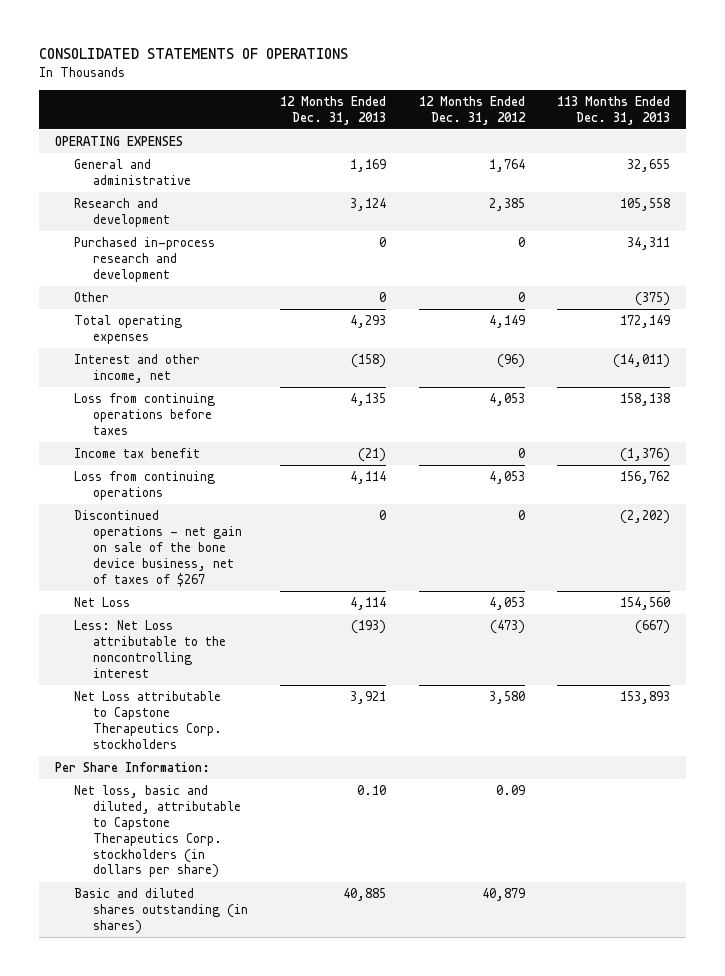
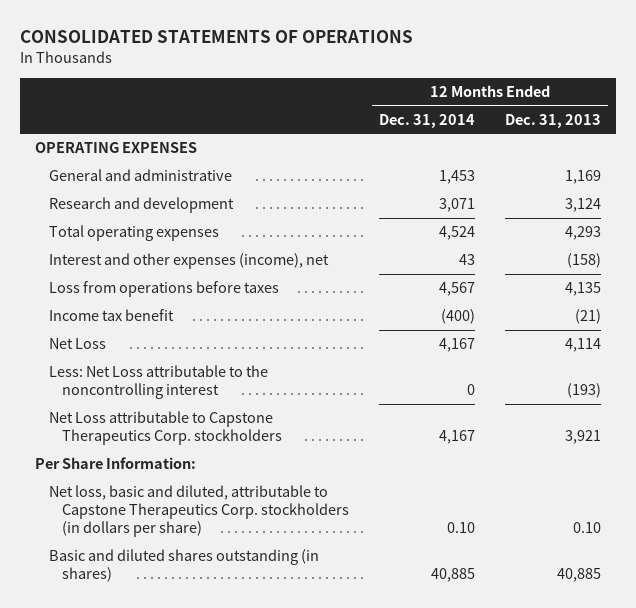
[418,95,526,125] 12 Months Ended Dec. 31, 2012 -> none
[556,95,670,125] 113 Months Ended Dec. 31, 2013 -> none
none -> [379,113,476,128] Dec. 31, 2014
[73,237,215,282] Purchased in-process research and development -> none
[73,292,109,303] Other -> none
[73,354,200,384] Interest and other income, net -> [48,253,329,270] Interest and other expenses (income), net
[73,393,215,435] Loss from continuing operations before taxes -> [48,281,279,298] Loss from operations before taxes
[73,471,215,501] Loss from continuing operations -> none
[73,510,243,587] Discontinued operations - net gain on sale of the bone device business, net of taxes of $267 -> none

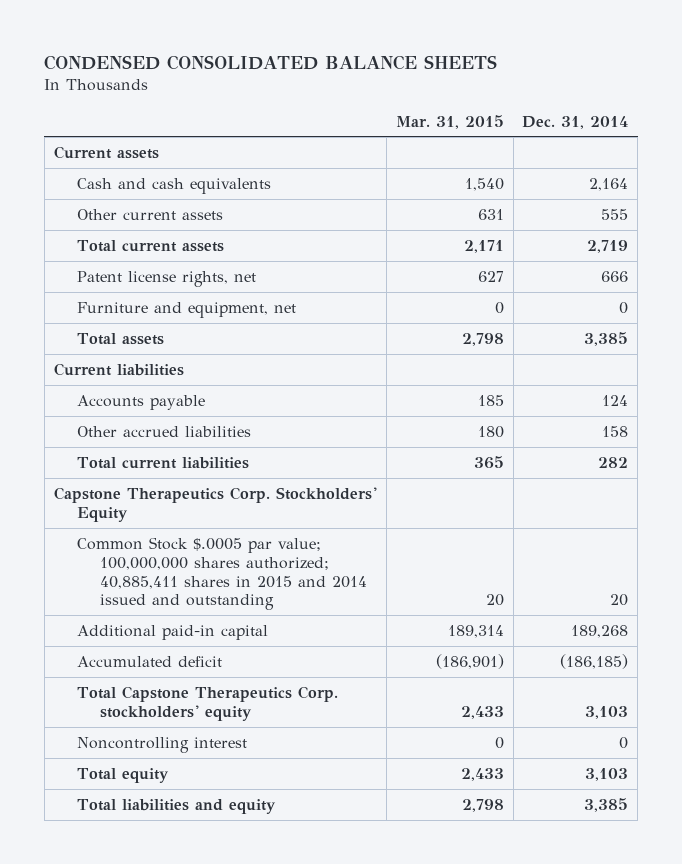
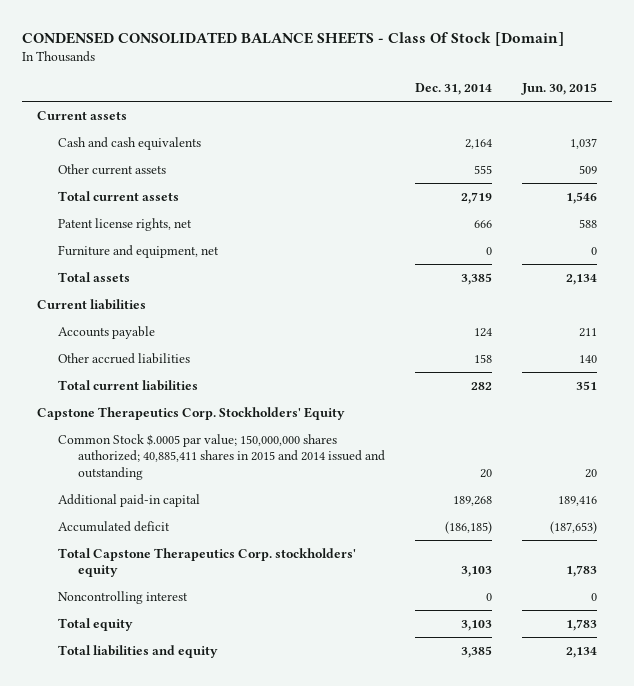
[44,54,498,70] CONDENSED CONSOLIDATED BALANCE SHEETS -> [22,32,565,47] CONDENSED CONSOLIDATED BALANCE SHEETS - Class Of Stock [Domain]
[395,114,504,129] Mar. 31, 2015 -> none
none -> [520,83,597,96] Jun. 30, 2015
[76,536,367,611] Common Stock $.0005 par value; 100,000,000 shares authorized; 40,885,411 shares in 2015 and 2014 issued and outstanding -> [57,433,386,480] Common Stock $.0005 par value; 150,000,000 shares authorized; 40,885,411 shares in 2015 and 2014 issued and outstanding

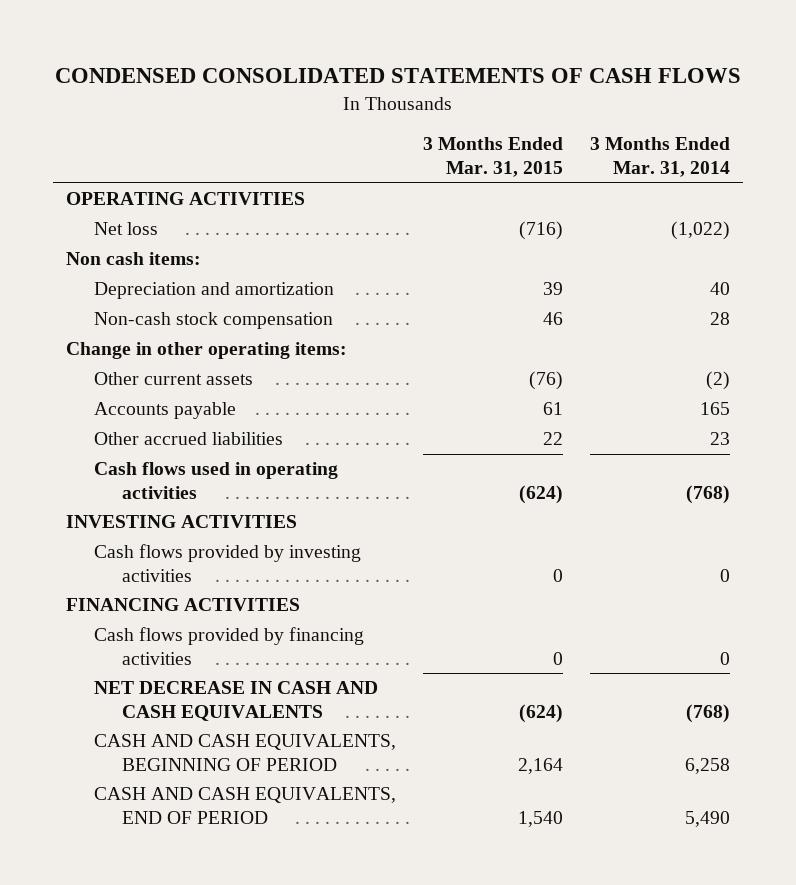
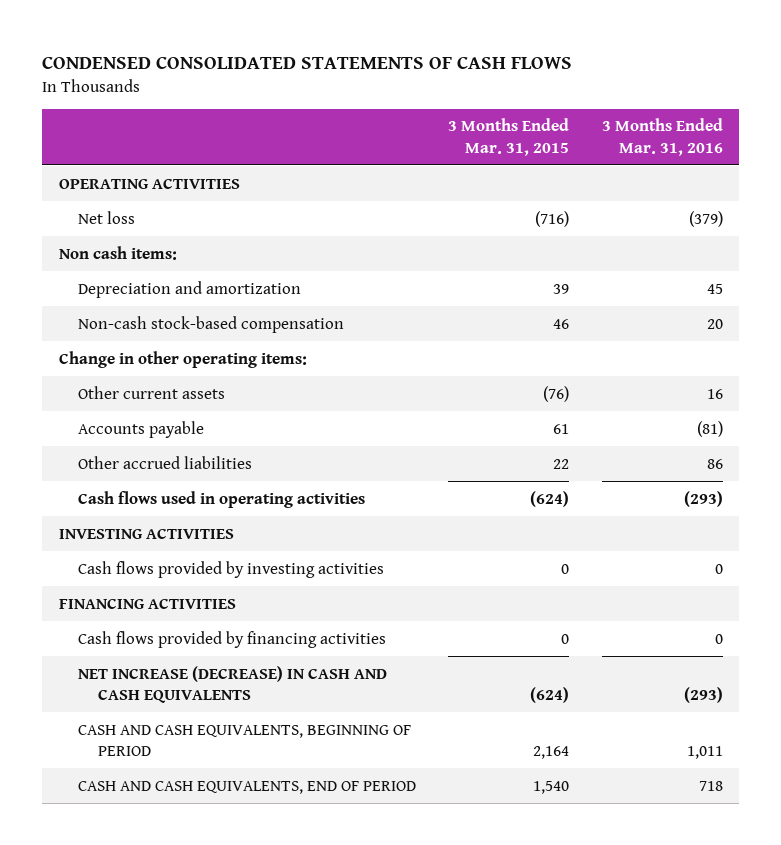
[589,137,730,178] 3 Months Ended Mar. 31, 2014 -> none
none -> [601,118,723,156] 3 Months Ended Mar. 31, 2016
[94,312,334,330] Non-cash stock compensation -> [78,315,345,333] Non-cash stock-based compensation
[94,681,379,722] NET DECREASE IN CASH AND CASH EQUIVALENTS -> [78,665,388,703] NET INCREASE (DECREASE) IN CASH AND CASH EQUIVALENTS

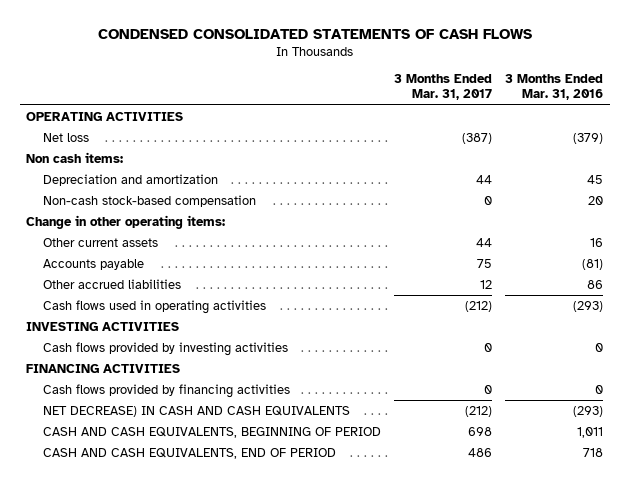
[448,118,570,156] 3 Months Ended Mar. 31, 2015 -> none
none -> [394,74,493,101] 3 Months Ended Mar. 31, 2017
[78,665,388,703] NET INCREASE (DECREASE) IN CASH AND CASH EQUIVALENTS -> [43,405,351,417] NET DECREASE) IN CASH AND CASH EQUIVALENTS

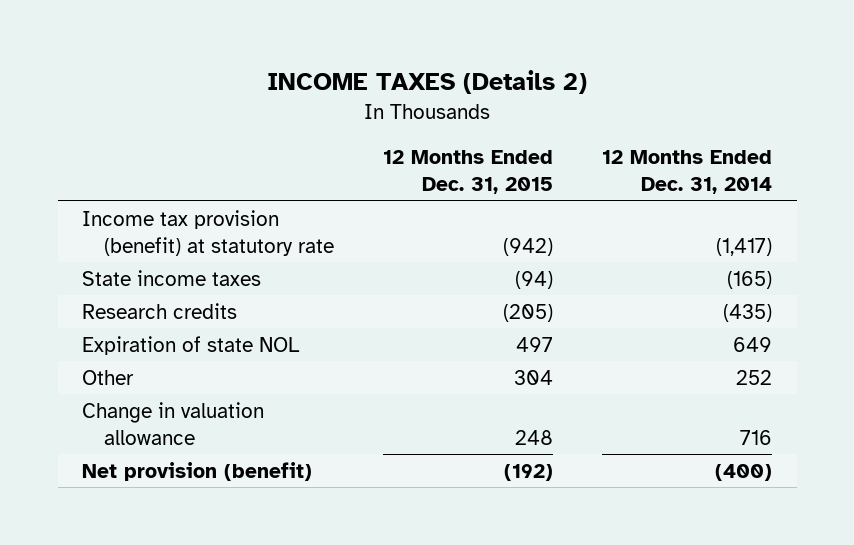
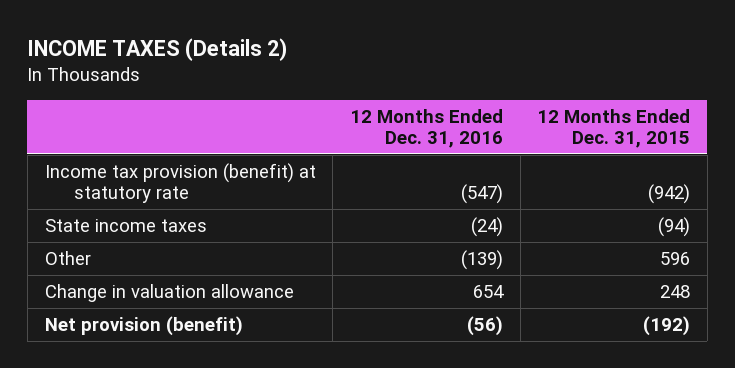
[602,150,773,195] 12 Months Ended Dec. 31, 2014 -> none
none -> [349,108,503,149] 12 Months Ended Dec. 31, 2016
[82,302,238,319] Research credits -> none
[82,335,301,355] Expiration of state NOL -> none
[513,369,553,385] 304 -> [660,251,691,265] 596

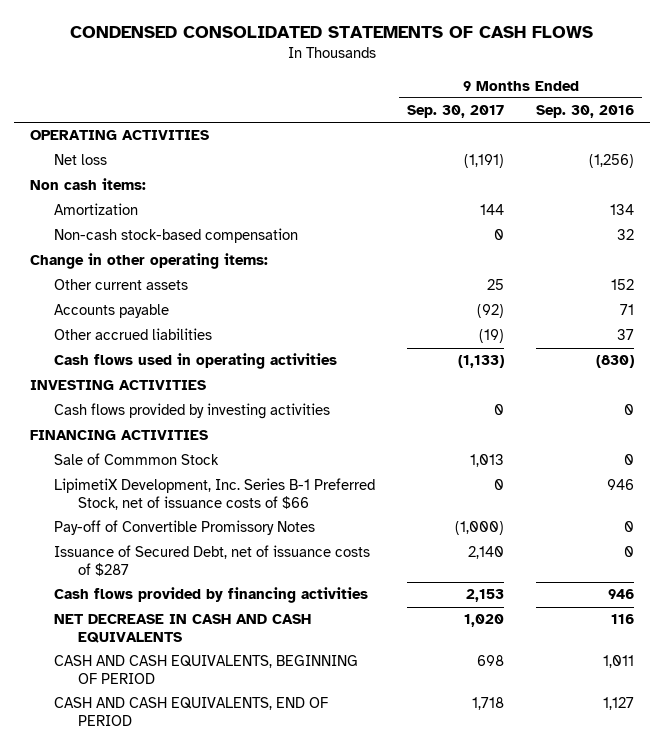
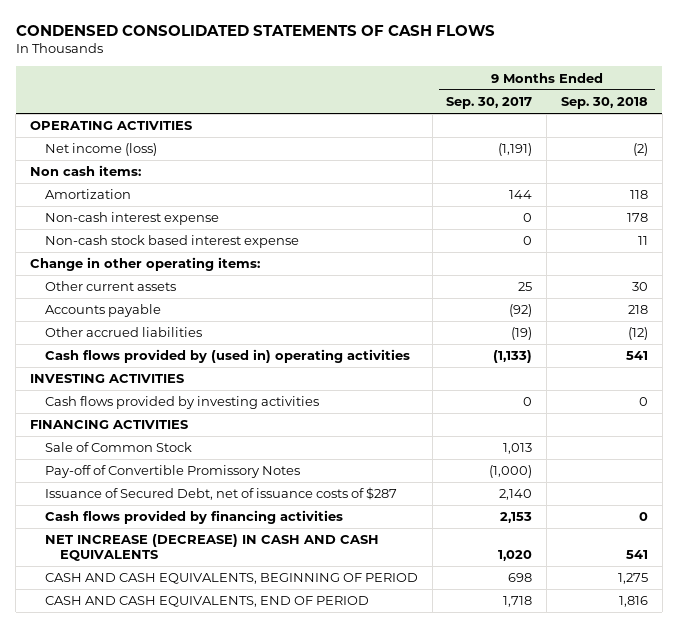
[536,105,635,119] Sep. 30, 2016 -> none
none -> [560,97,648,110] Sep. 30, 2018
[54,154,108,166] Net loss -> [44,143,157,157] Net income (loss)
none -> [44,212,219,226] Non-cash interest expense
[54,228,299,244] Non-cash stock-based compensation -> [44,235,299,249] Non-cash stock based interest expense
[54,353,338,370] Cash flows used in operating activities -> [44,349,410,364] Cash flows provided by (used in) operating activities
[54,478,376,510] LipimetiX Development, Inc. Series B-1 Preferred Stock, net of issuance costs of $66 -> none
[54,453,220,466] Sale of Commmon Stock -> [44,442,192,453] Sale of Common Stock
[54,614,312,643] NET DECREASE IN CASH AND CASH EQUIVALENTS -> [44,534,379,562] NET INCREASE (DECREASE) IN CASH AND CASH EQUIVALENTS

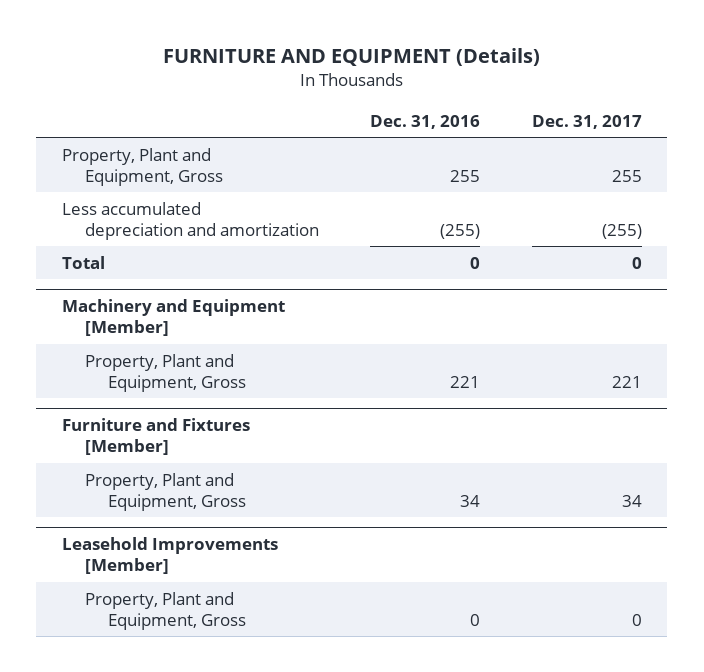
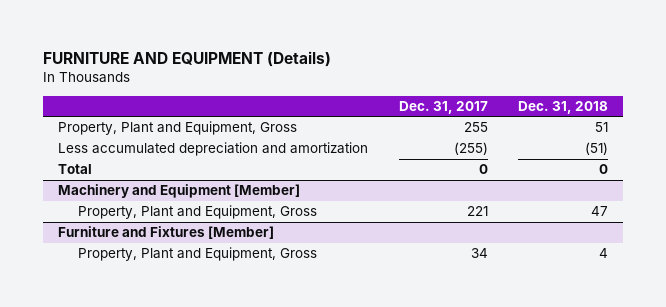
[370,114,481,129] Dec. 31, 2016 -> none
none -> [518,100,609,114] Dec. 31, 2018
[62,537,279,575] Leasehold Improvements [Member] -> none
[84,591,246,630] Property, Plant and Equipment, Gross -> none

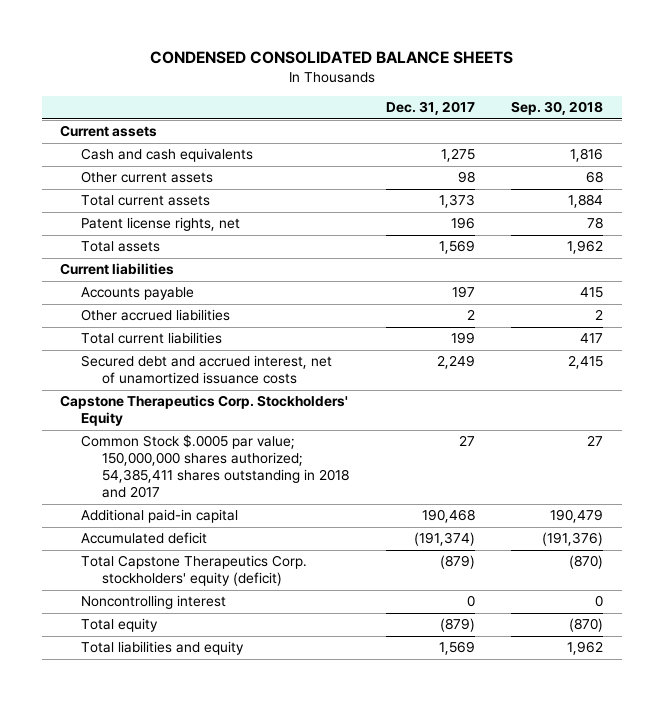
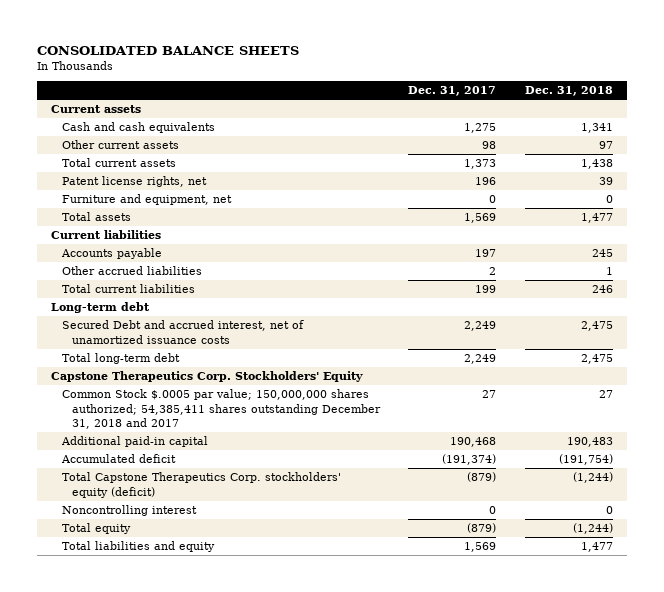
[149,51,513,65] CONDENSED CONSOLIDATED BALANCE SHEETS -> [37,45,300,55] CONSOLIDATED BALANCE SHEETS
[511,101,604,116] Sep. 30, 2018 -> none
none -> [524,86,613,97] Dec. 31, 2018
none -> [61,194,232,206] Furniture and equipment, net
none -> [51,302,151,314] Long-term debt
[81,355,333,385] Secured debt and accrued interest, net of unamortized issuance costs -> [61,320,304,344] Secured Debt and accrued interest, net of unamortized issuance costs
none -> [61,353,180,365] Total long-term debt
[81,434,349,499] Common Stock $.0005 par value; 150,000,000 shares authorized; 54,385,411 shares outstanding in 2018 and 2017 -> [61,389,382,430] Common Stock $.0005 par value; 150,000,000 shares authorized; 54,385,411 shares outstanding December 31, 2018 and 2017

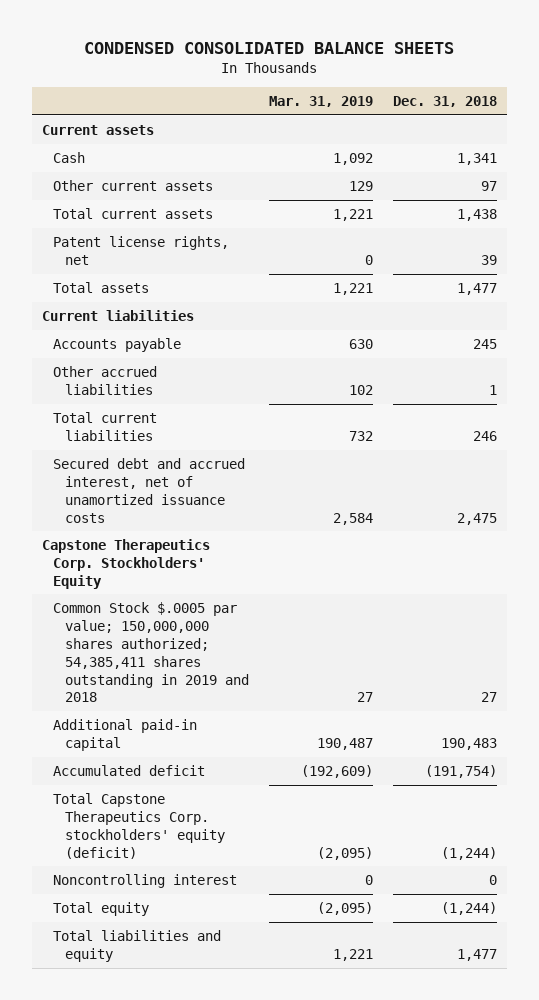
[37,45,300,55] CONSOLIDATED BALANCE SHEETS -> [84,41,455,54] CONDENSED CONSOLIDATED BALANCE SHEETS
[408,86,497,97] Dec. 31, 2017 -> none
none -> [269,96,374,108] Mar. 31, 2019
[61,122,215,134] Cash and cash equivalents -> [53,152,86,164] Cash
[61,194,232,206] Furniture and equipment, net -> none
[51,302,151,314] Long-term debt -> none
[61,353,180,365] Total long-term debt -> none
[61,320,304,344] Secured Debt and accrued interest, net of unamortized issuance costs -> [53,458,246,523] Secured debt and accrued interest, net of unamortized issuance costs
[61,389,382,430] Common Stock $.0005 par value; 150,000,000 shares authorized; 54,385,411 shares outstanding December 31, 2018 and 2017 -> [53,602,250,703] Common Stock $.0005 par value; 150,000,000 shares authorized; 54,385,411 shares outstanding in 2019 and 2018

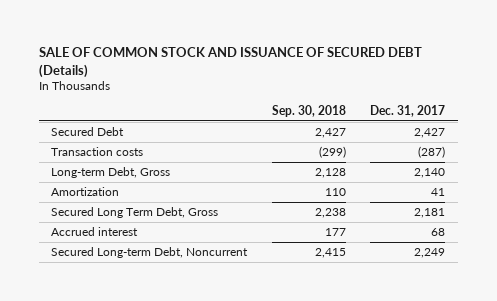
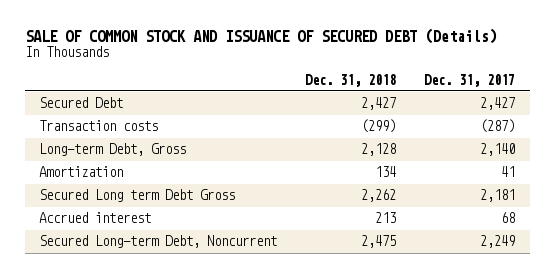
[271,105,346,118] Sep. 30, 2018 -> none
none -> [305,73,397,87] Dec. 31, 2018
[51,206,219,218] Secured Long Term Debt, Gross -> [39,189,236,203] Secured Long term Debt Gross

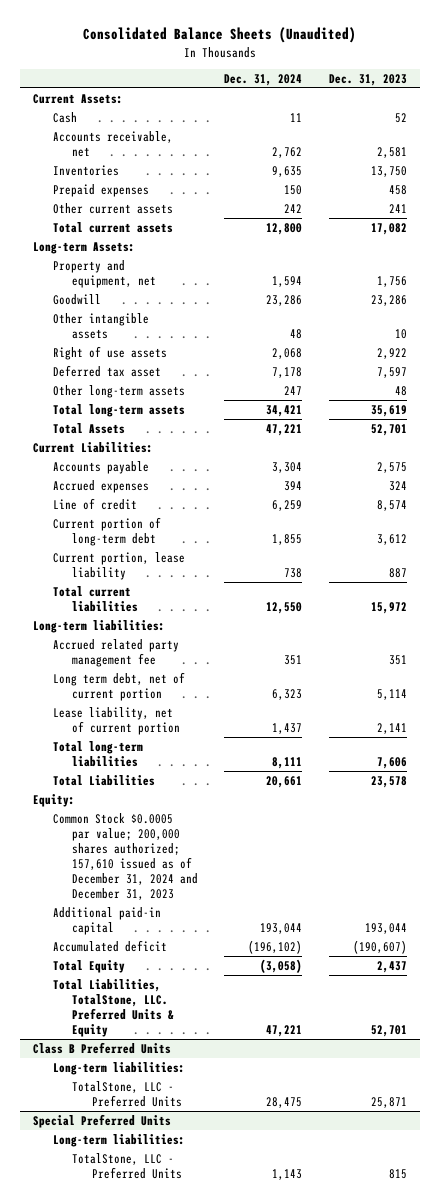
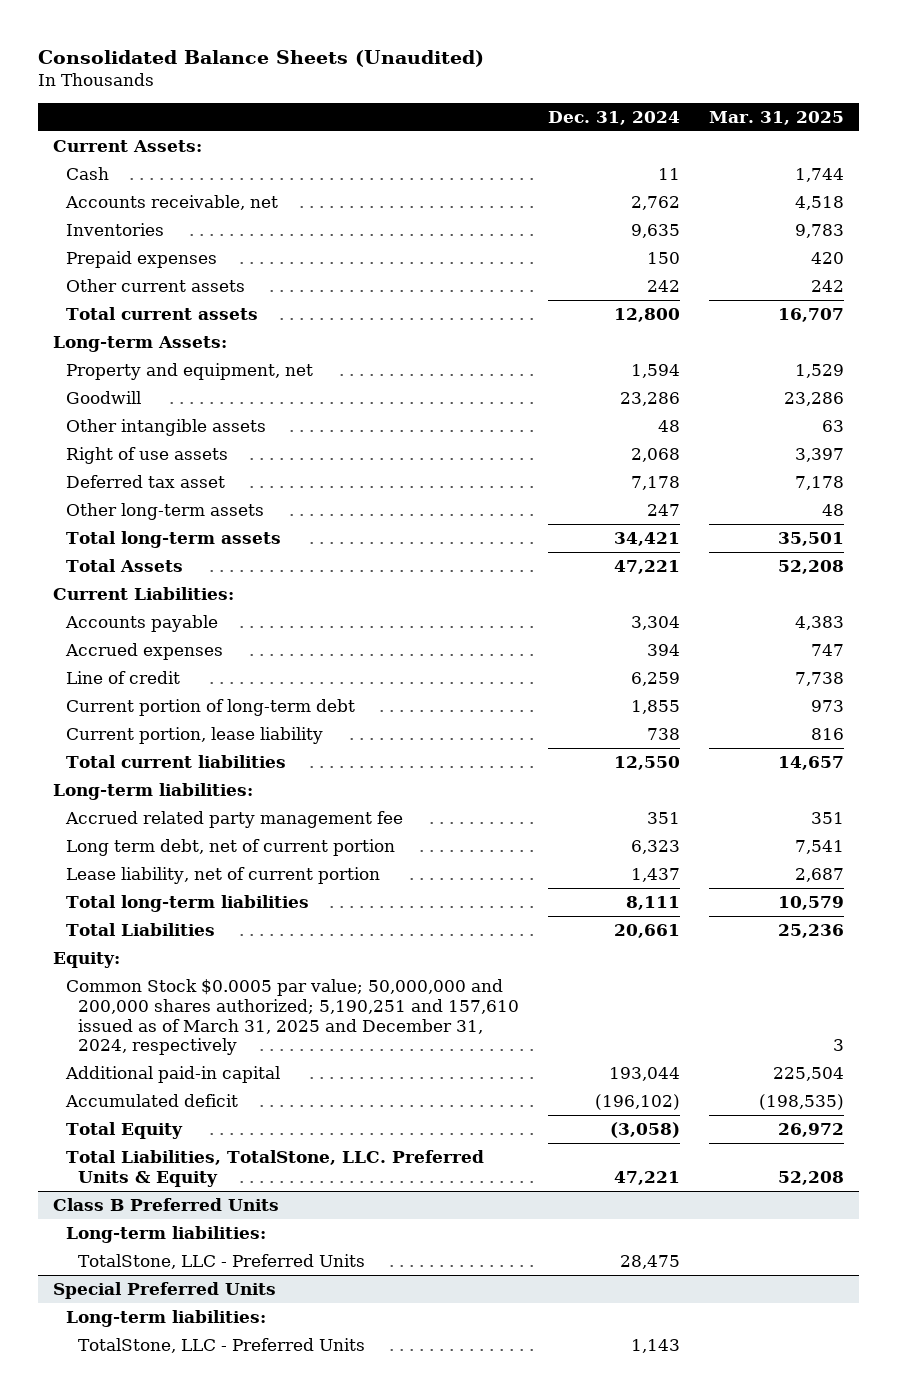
[328,74,407,87] Dec. 31, 2023 -> none
none -> [709,111,845,126] Mar. 31, 2025
[52,812,199,901] Common Stock $0.0005 par value; 200,000 shares authorized; 157,610 issued as of December 31, 2024 and December 31, 2023 -> [65,979,520,1056] Common Stock $0.0005 par value; 50,000,000 and 200,000 shares authorized; 5,190,251 and 157,610 issued as of March 31, 2025 and December 31, 2024, respectively

